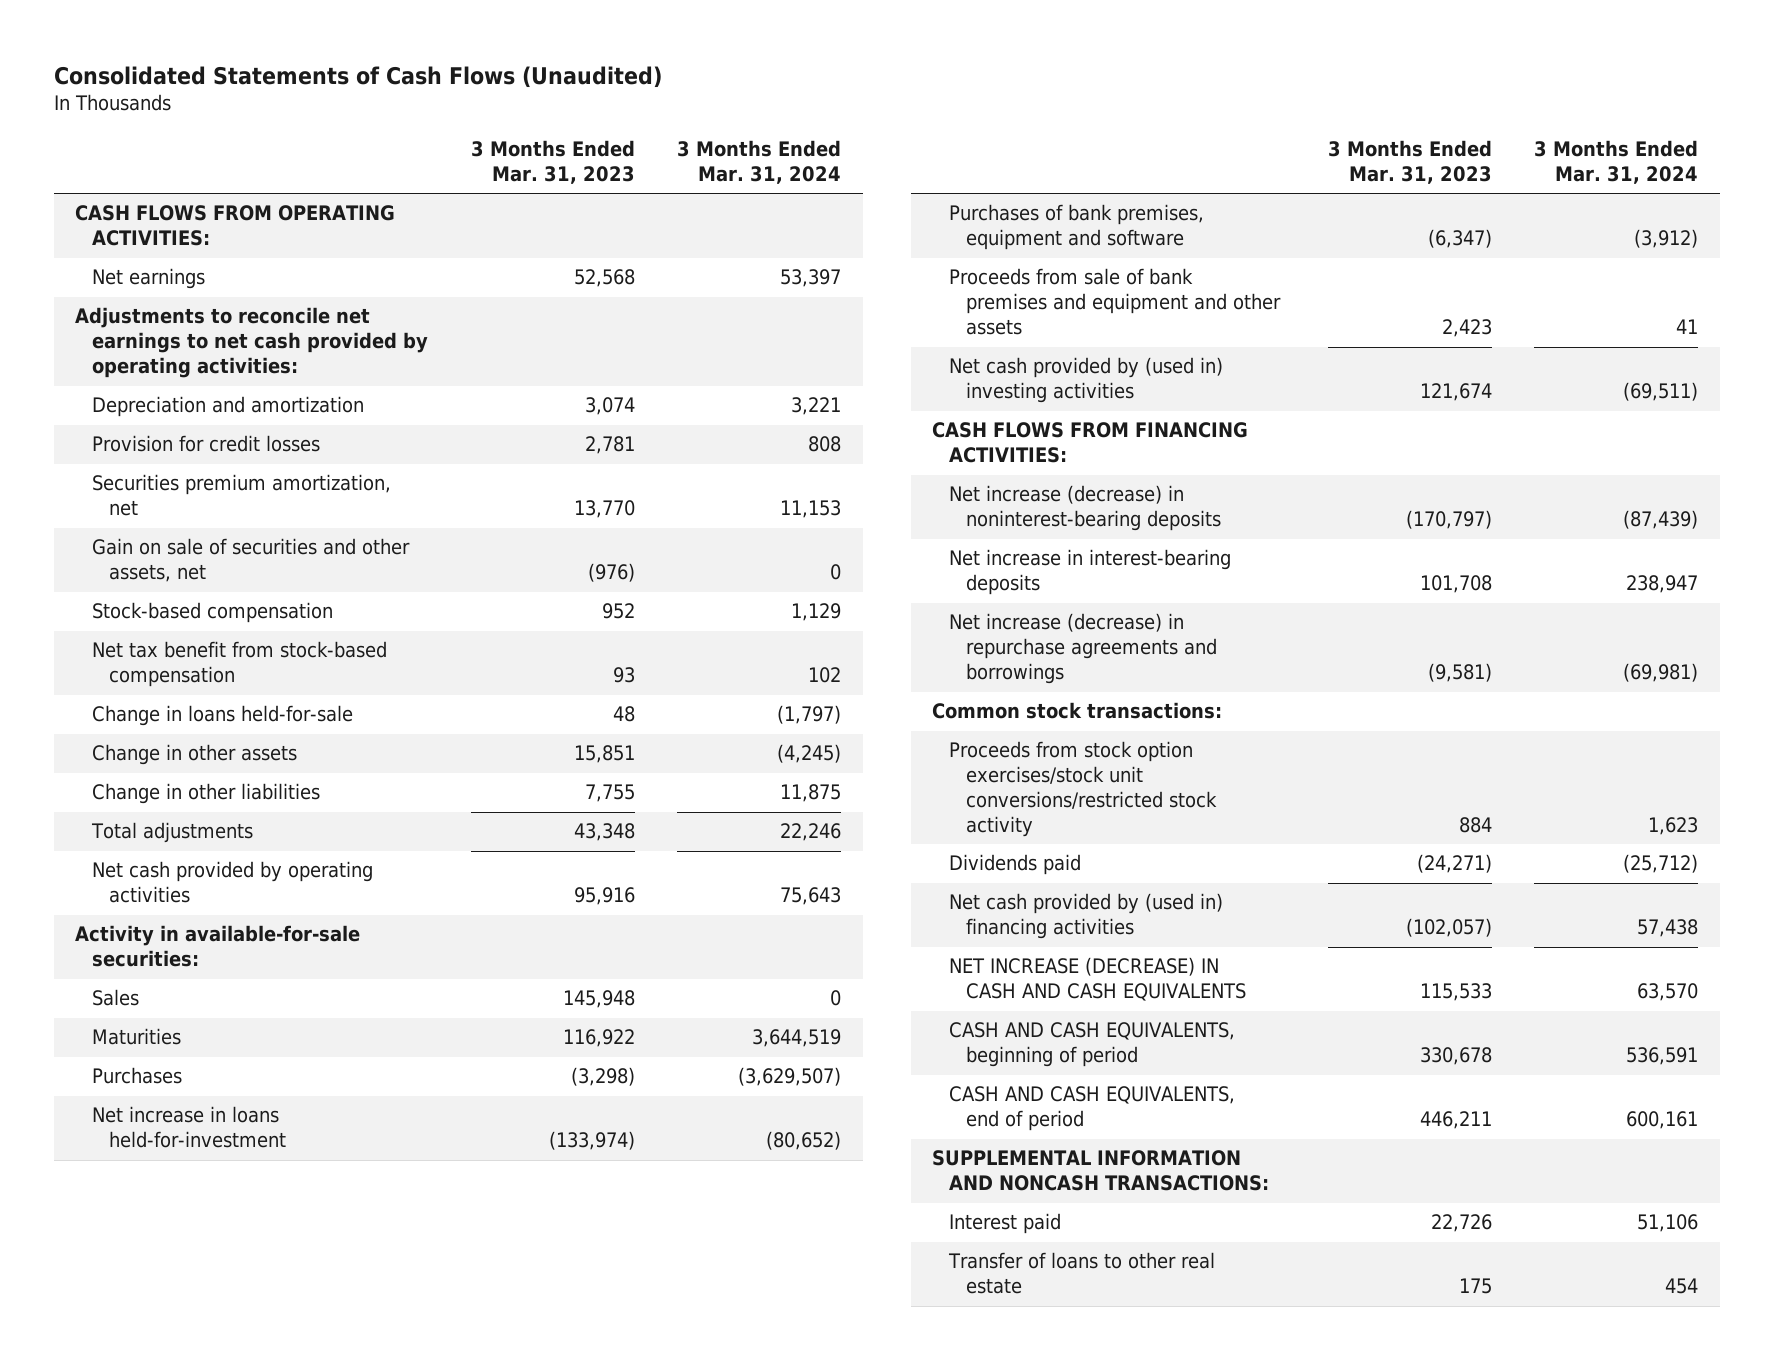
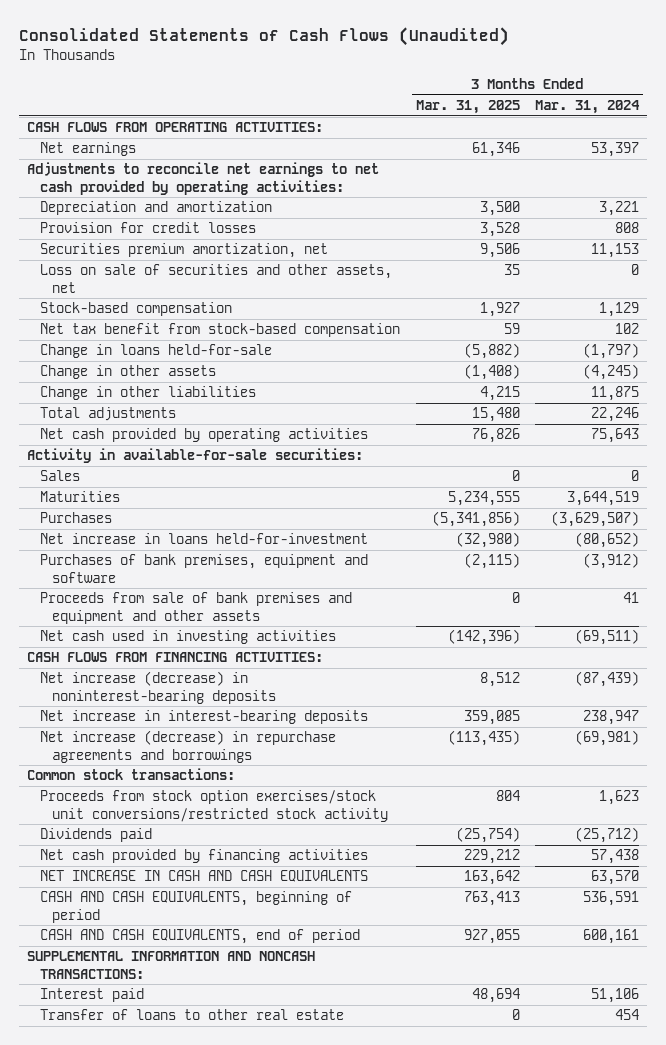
[470,140,635,184] 3 Months Ended Mar. 31, 2023 -> none
none -> [415,99,520,114] Mar. 31, 2025
[92,538,411,583] Gain on sale of securities and other assets, net -> [39,264,392,293] Loss on sale of securities and other assets, net
[949,357,1224,404] Net cash provided by (used in) investing activities -> [39,630,336,645] Net cash used in investing activities
[949,893,1224,940] Net cash provided by (used in) financing activities -> [39,849,368,864] Net cash provided by financing activities
[949,957,1247,1002] NET INCREASE (DECREASE) IN CASH AND CASH EQUIVALENTS -> [39,870,368,883] NET INCREASE IN CASH AND CASH EQUIVALENTS

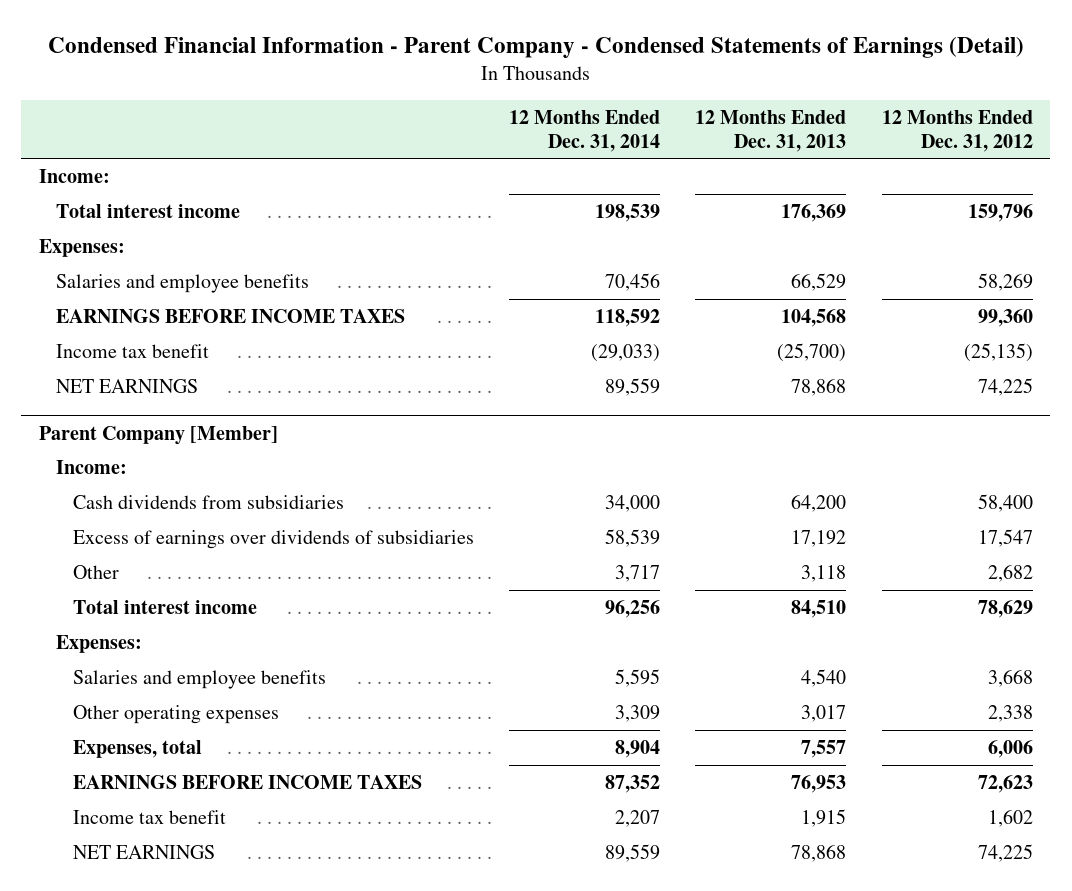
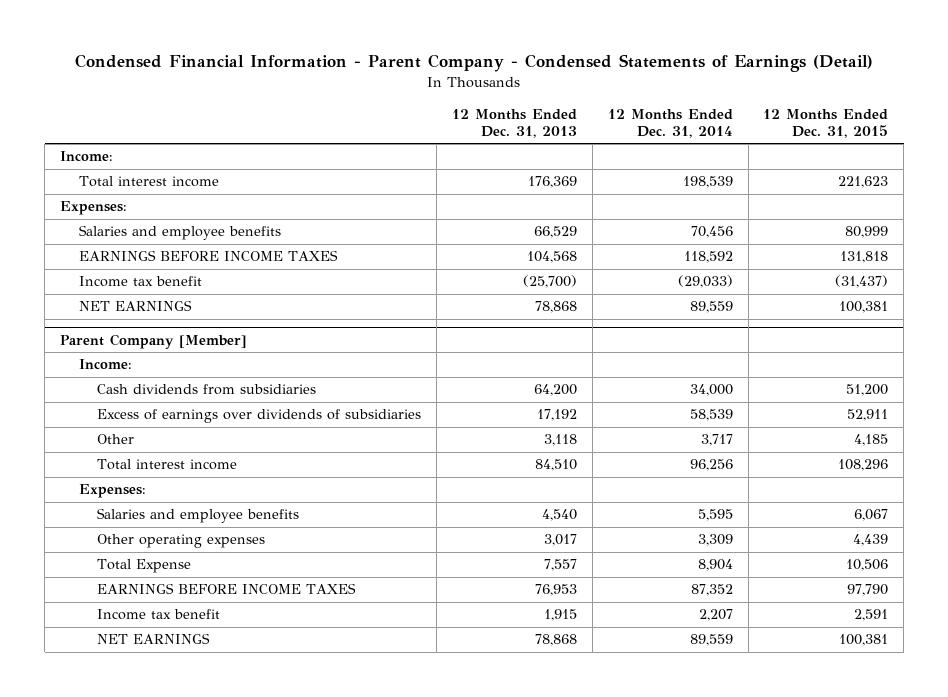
[881,110,1033,152] 12 Months Ended Dec. 31, 2012 -> none
none -> [763,108,889,139] 12 Months Ended Dec. 31, 2015
[73,739,203,758] Expenses, total -> [97,559,192,574] Total Expense

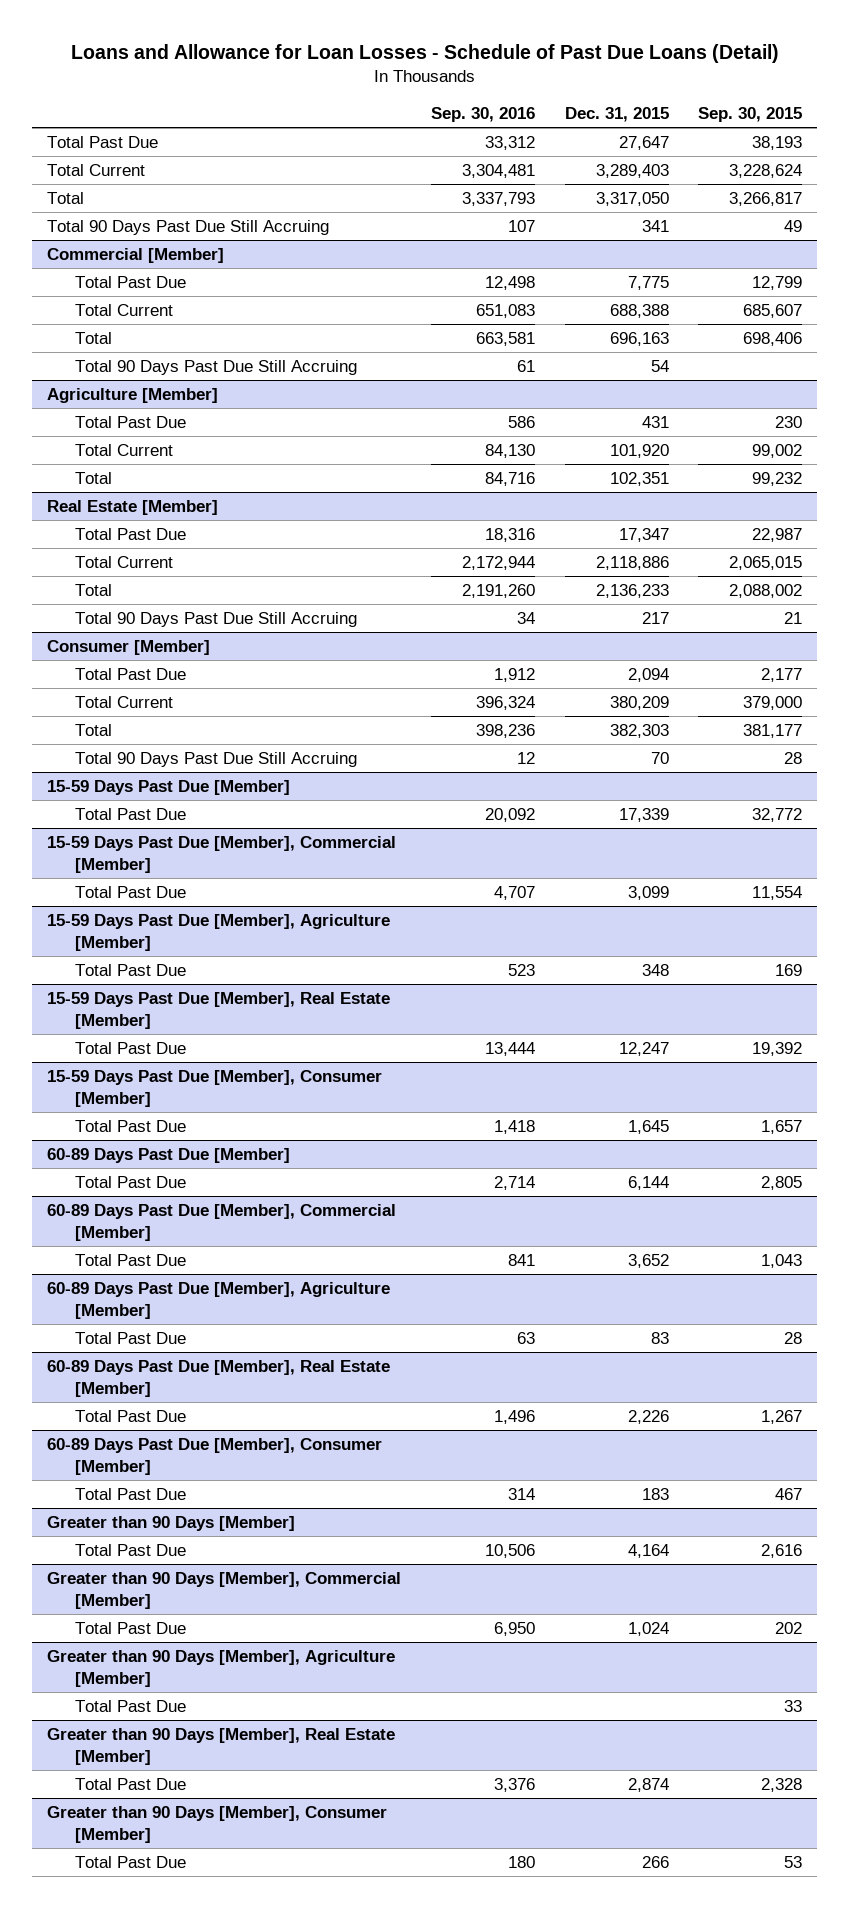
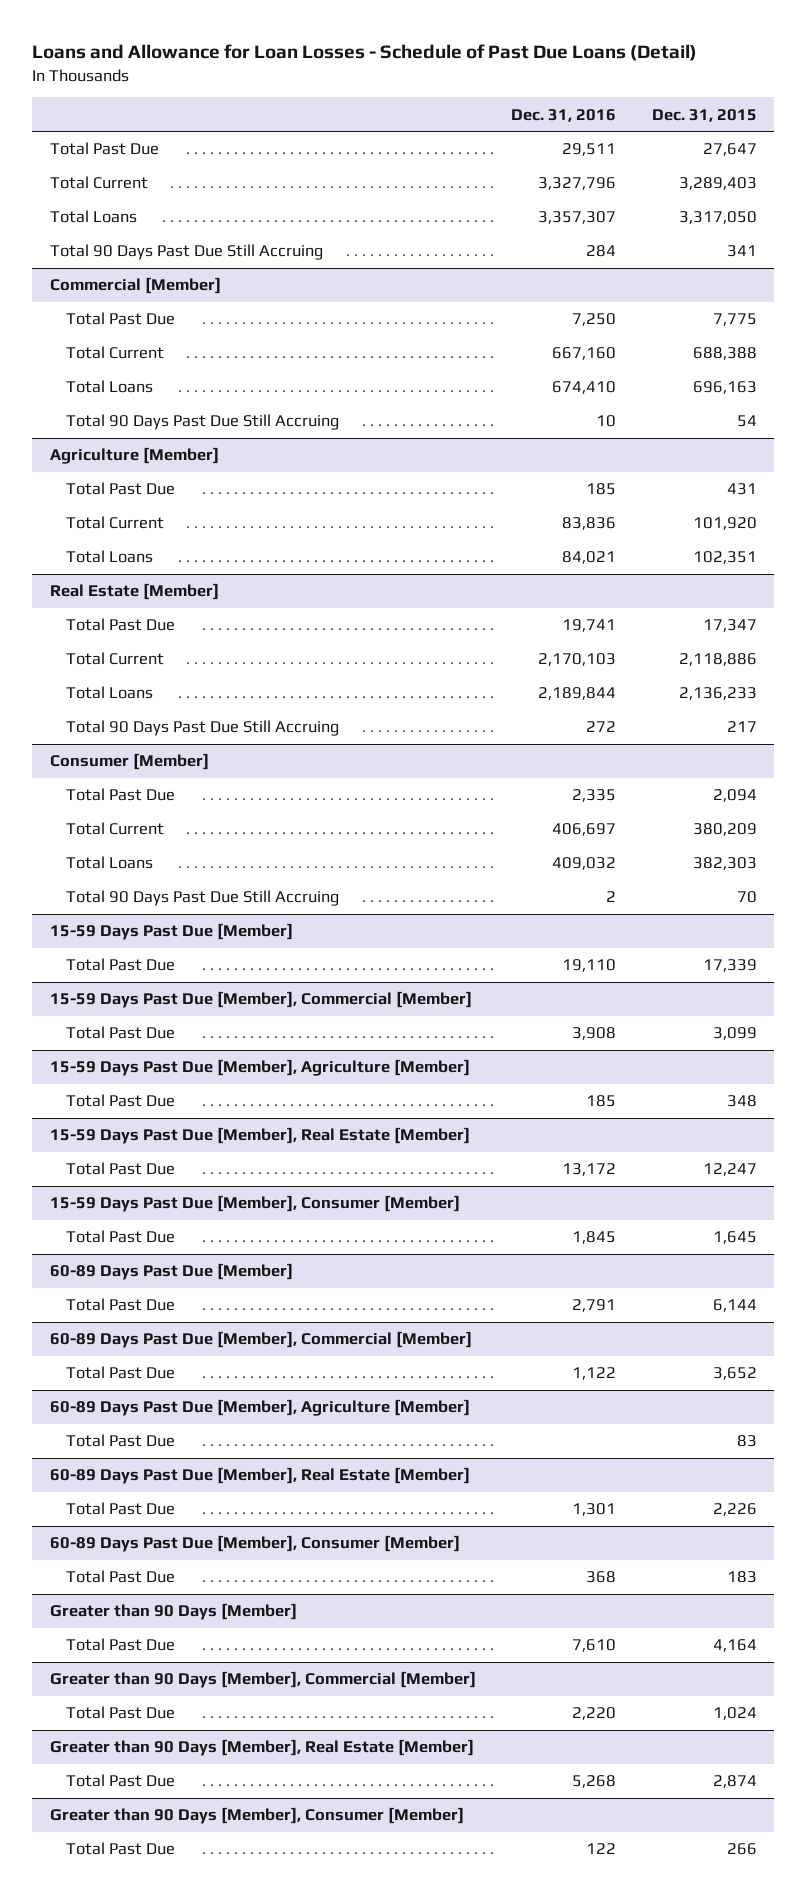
[430,107,535,123] Sep. 30, 2016 -> none
[698,107,803,123] Sep. 30, 2015 -> none
none -> [511,108,617,122] Dec. 31, 2016
[47,191,85,204] Total -> [50,210,138,224] Total Loans
[74,331,112,344] Total -> [65,380,153,394] Total Loans
[74,471,112,484] Total -> [65,550,153,564] Total Loans
[74,583,112,596] Total -> [65,686,153,700] Total Loans
[74,723,112,736] Total -> [65,856,153,870] Total Loans
[47,1649,396,1687] Greater than 90 Days [Member], Agriculture [Member] -> none
[74,1699,186,1712] Total Past Due -> none

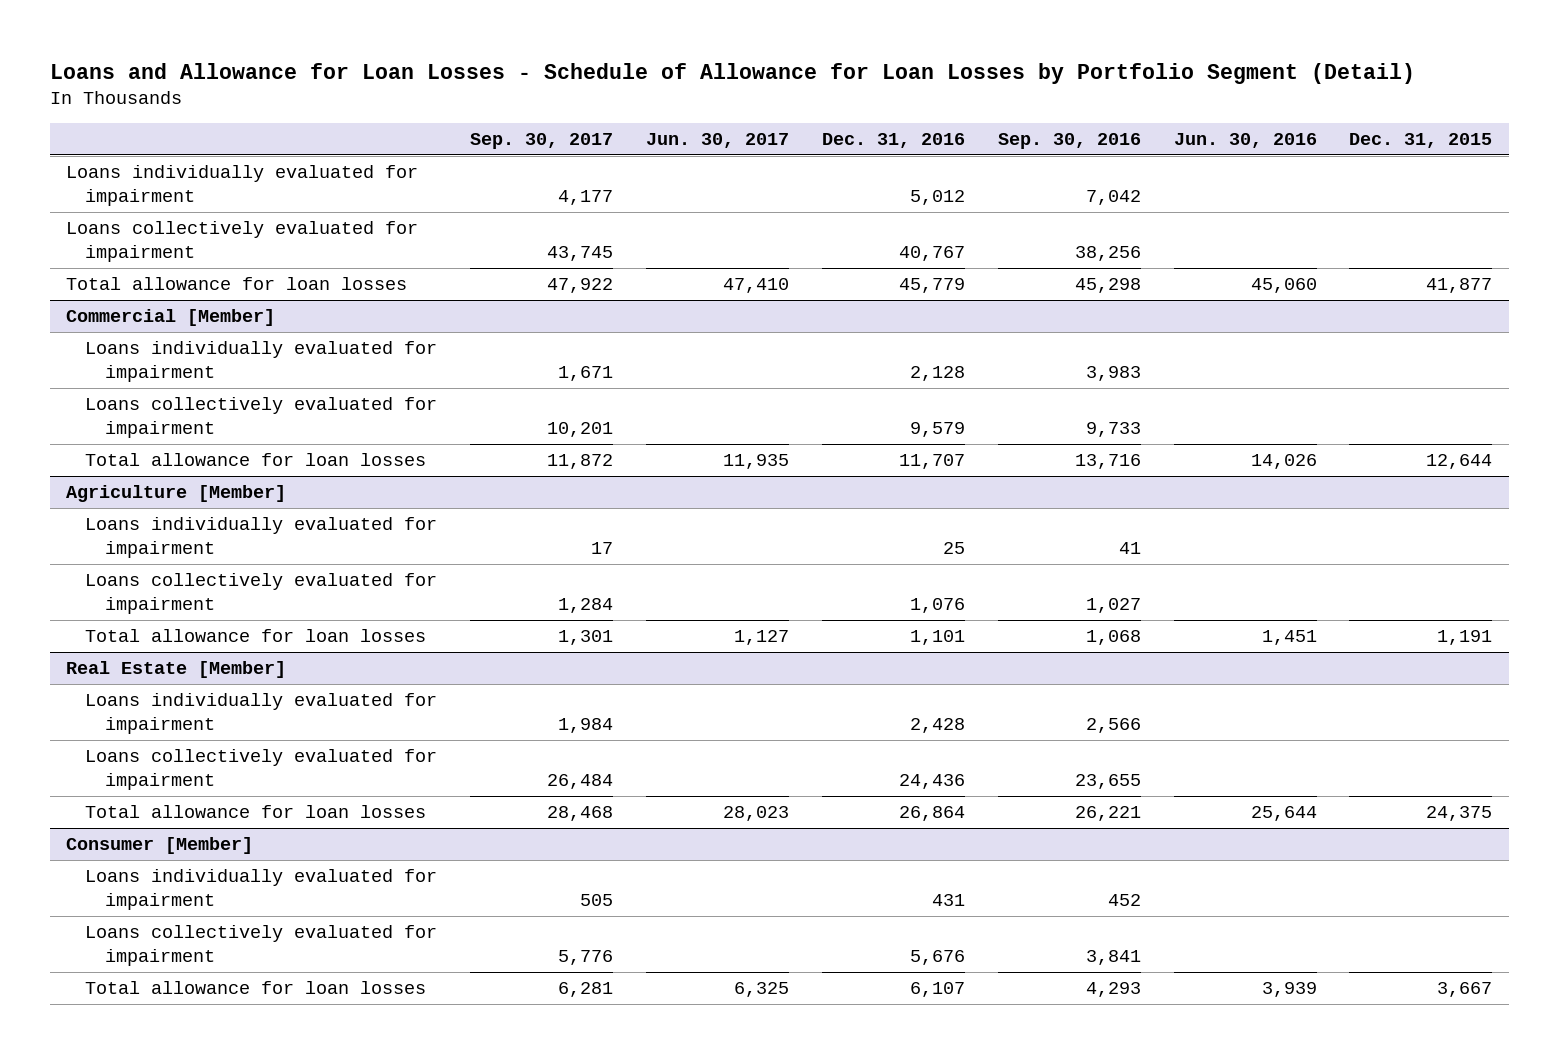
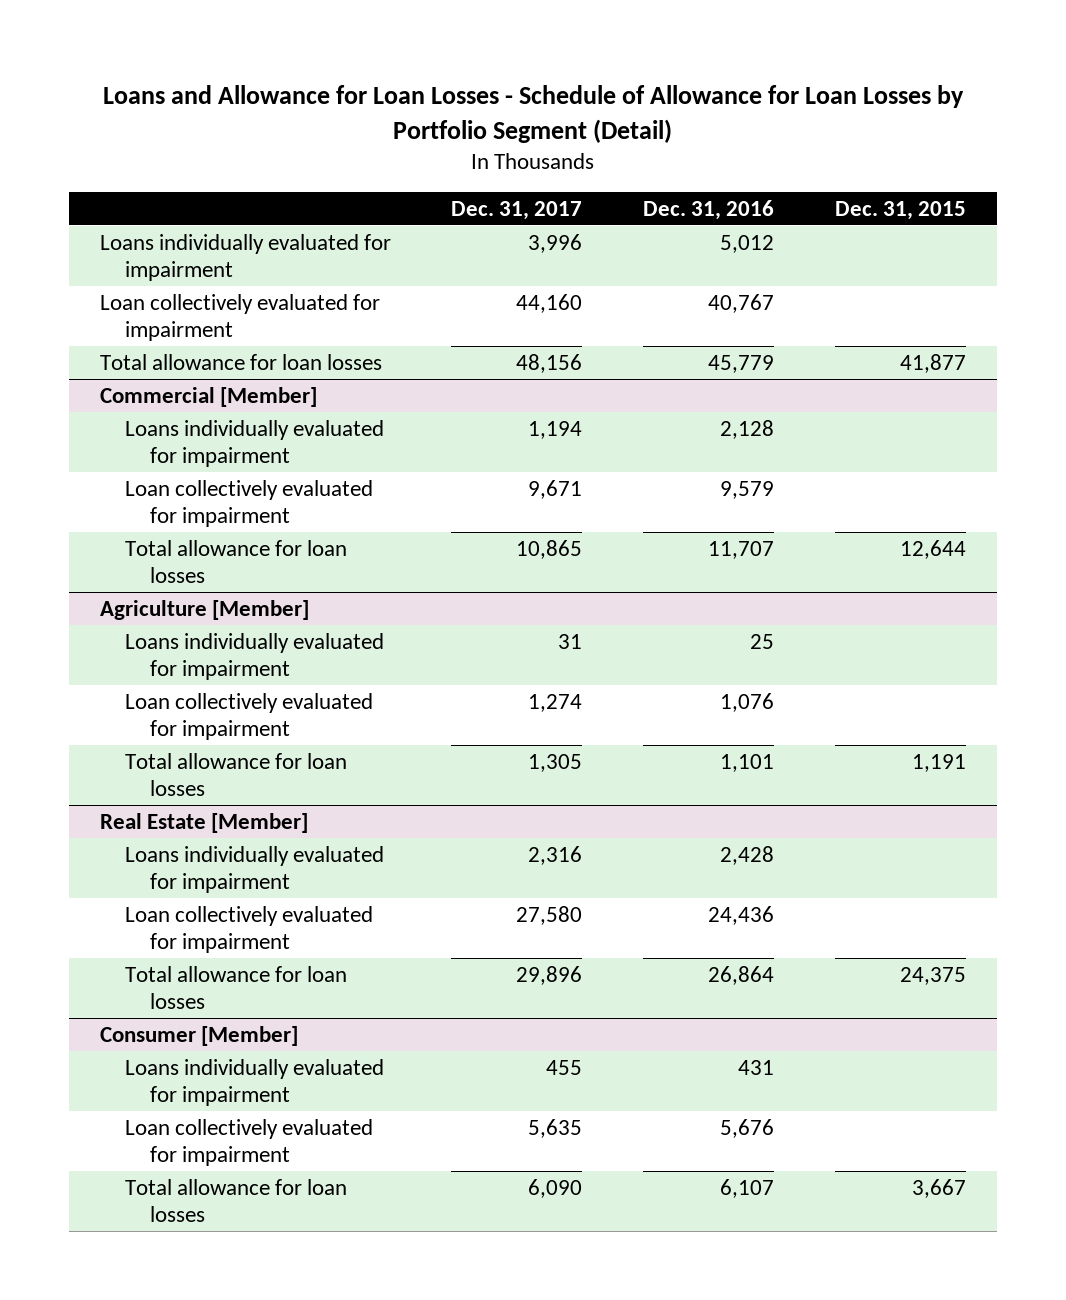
[470,132,614,149] Sep. 30, 2017 -> none
[646,132,790,148] Jun. 30, 2017 -> none
[997,132,1141,149] Sep. 30, 2016 -> none
[1173,132,1317,148] Jun. 30, 2016 -> none
none -> [451,200,583,220] Dec. 31, 2017
[66,221,419,262] Loans collectively evaluated for impairment -> [99,293,380,341] Loan collectively evaluated for impairment
[85,397,438,438] Loans collectively evaluated for impairment -> [124,479,373,527] Loan collectively evaluated for impairment
[85,573,438,614] Loans collectively evaluated for impairment -> [124,692,373,740] Loan collectively evaluated for impairment
[85,749,438,790] Loans collectively evaluated for impairment -> [124,905,373,953] Loan collectively evaluated for impairment
[85,925,438,966] Loans collectively evaluated for impairment -> [124,1118,373,1166] Loan collectively evaluated for impairment

